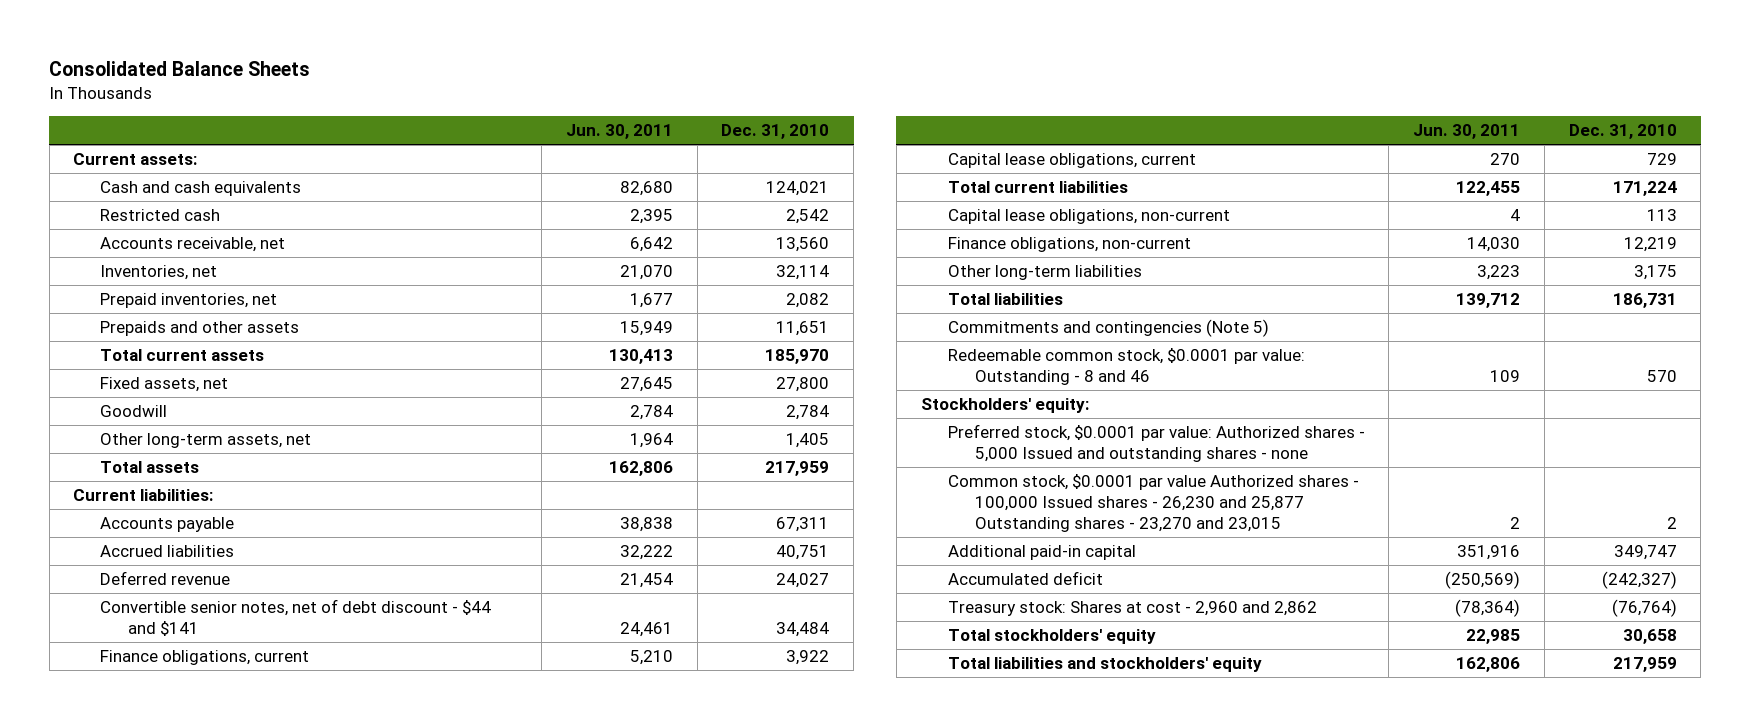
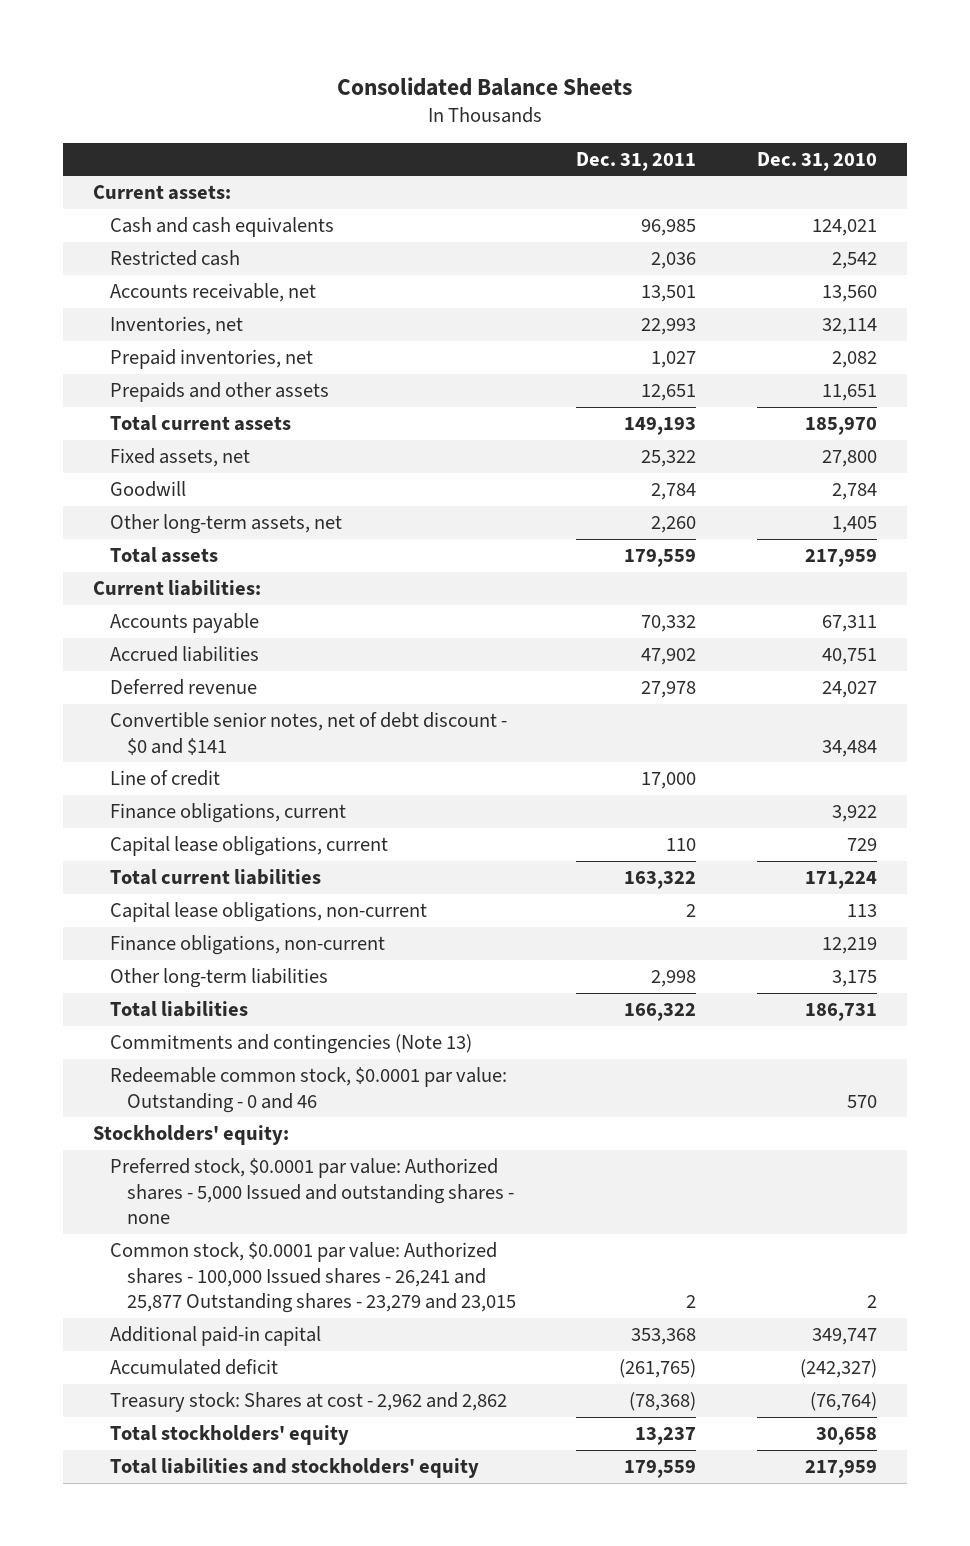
[565,124,673,140] Jun. 30, 2011 -> none
none -> [576,151,697,171] Dec. 31, 2011
[100,599,492,637] Convertible senior notes, net of debt discount - $44 and $141 -> [110,712,508,755] Convertible senior notes, net of debt discount - $0 and $141
none -> [110,770,221,787] Line of credit
[947,319,1269,338] Commitments and contingencies (Note 5) -> [110,1034,473,1055] Commitments and contingencies (Note 13)
[947,348,1305,386] Redeemable common stock, $0.0001 par value: Outstanding - 8 and 46 -> [110,1067,508,1113] Redeemable common stock, $0.0001 par value: Outstanding - 0 and 46
[947,474,1359,533] Common stock, $0.0001 par value Authorized shares - 100,000 Issued shares - 26,230 and 25,877 Outstanding shares - 23,270 and 23,015 -> [110,1242,516,1314] Common stock, $0.0001 par value: Authorized shares - 100,000 Issued shares - 26,241 and 25,877 Outstanding shares - 23,279 and 23,015
[947,601,1317,617] Treasury stock: Shares at cost - 2,960 and 2,862 -> [110,1392,508,1413] Treasury stock: Shares at cost - 2,962 and 2,862

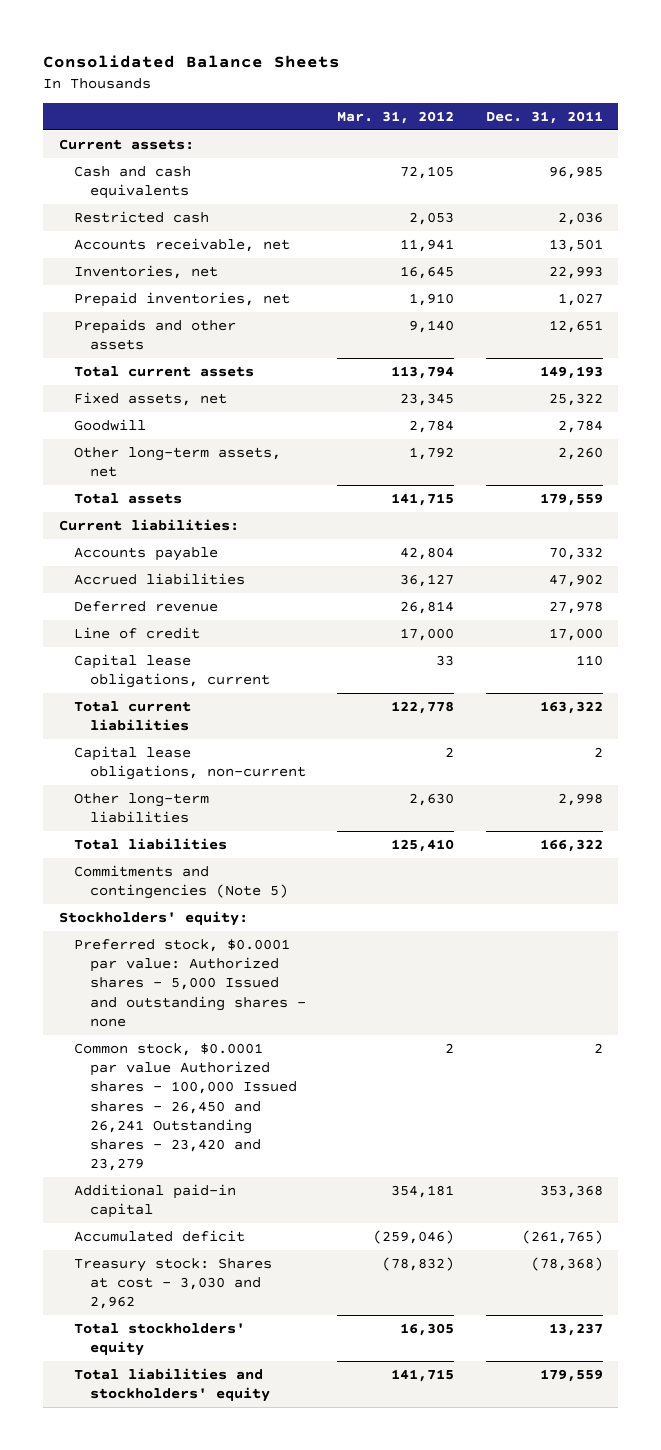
[756,151,877,171] Dec. 31, 2010 -> none
none -> [337,110,455,124] Mar. 31, 2012
[110,712,508,755] Convertible senior notes, net of debt discount - $0 and $141 -> none
[110,803,347,824] Finance obligations, current -> none
[110,935,386,956] Finance obligations, non-current -> none
[110,1067,508,1113] Redeemable common stock, $0.0001 par value: Outstanding - 0 and 46 -> none
[110,1034,473,1055] Commitments and contingencies (Note 13) -> [74,865,288,900] Commitments and contingencies (Note 5)
[110,1242,516,1314] Common stock, $0.0001 par value: Authorized shares - 100,000 Issued shares - 26,241 and 25,877 Outstanding shares - 23,279 and 23,015 -> [74,1043,297,1172] Common stock, $0.0001 par value Authorized shares - 100,000 Issued shares - 26,450 and 26,241 Outstanding shares - 23,420 and 23,279
[110,1392,508,1413] Treasury stock: Shares at cost - 2,962 and 2,862 -> [74,1258,273,1310] Treasury stock: Shares at cost - 3,030 and 2,962

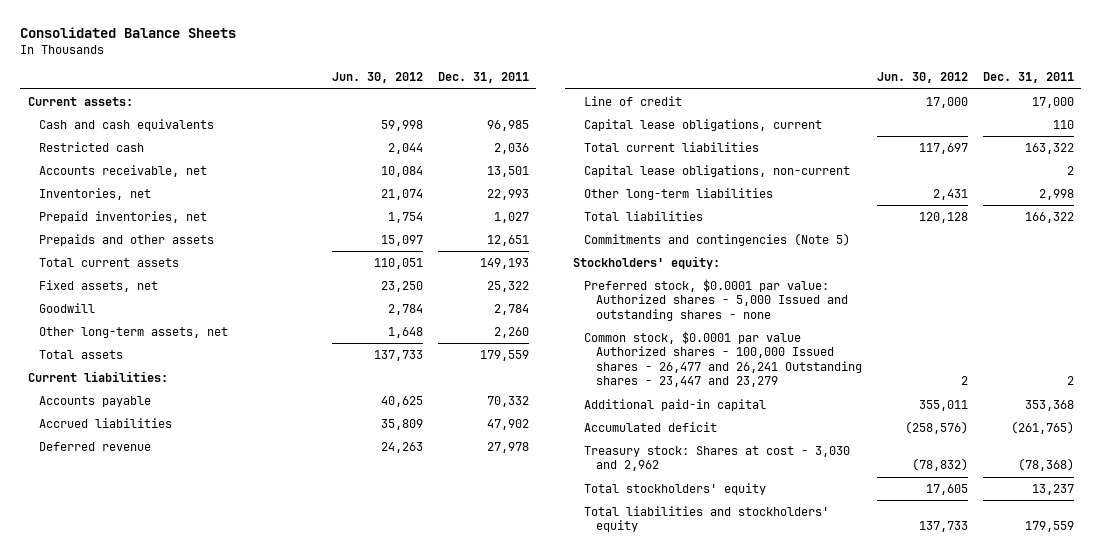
[337,110,455,124] Mar. 31, 2012 -> none
none -> [331,72,423,84] Jun. 30, 2012
[74,1043,297,1172] Common stock, $0.0001 par value Authorized shares - 100,000 Issued shares - 26,450 and 26,241 Outstanding shares - 23,420 and 23,279 -> [584,330,863,388] Common stock, $0.0001 par value Authorized shares - 100,000 Issued shares - 26,477 and 26,241 Outstanding shares - 23,447 and 23,279

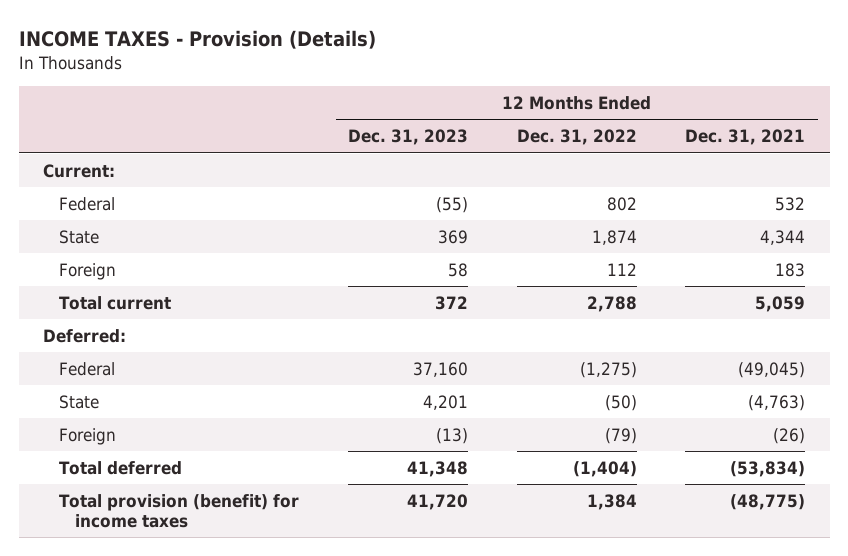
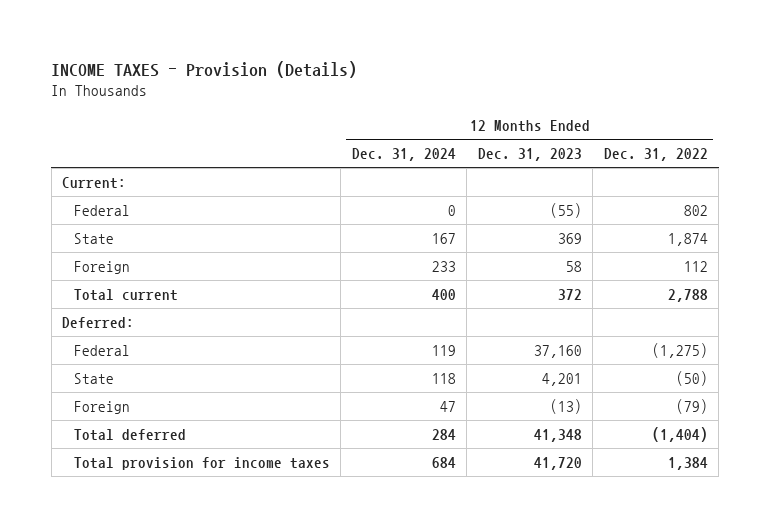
[685,129,806,146] Dec. 31, 2021 -> none
none -> [351,148,456,162] Dec. 31, 2024
[59,493,300,528] Total provision (benefit) for income taxes -> [73,457,330,471] Total provision for income taxes

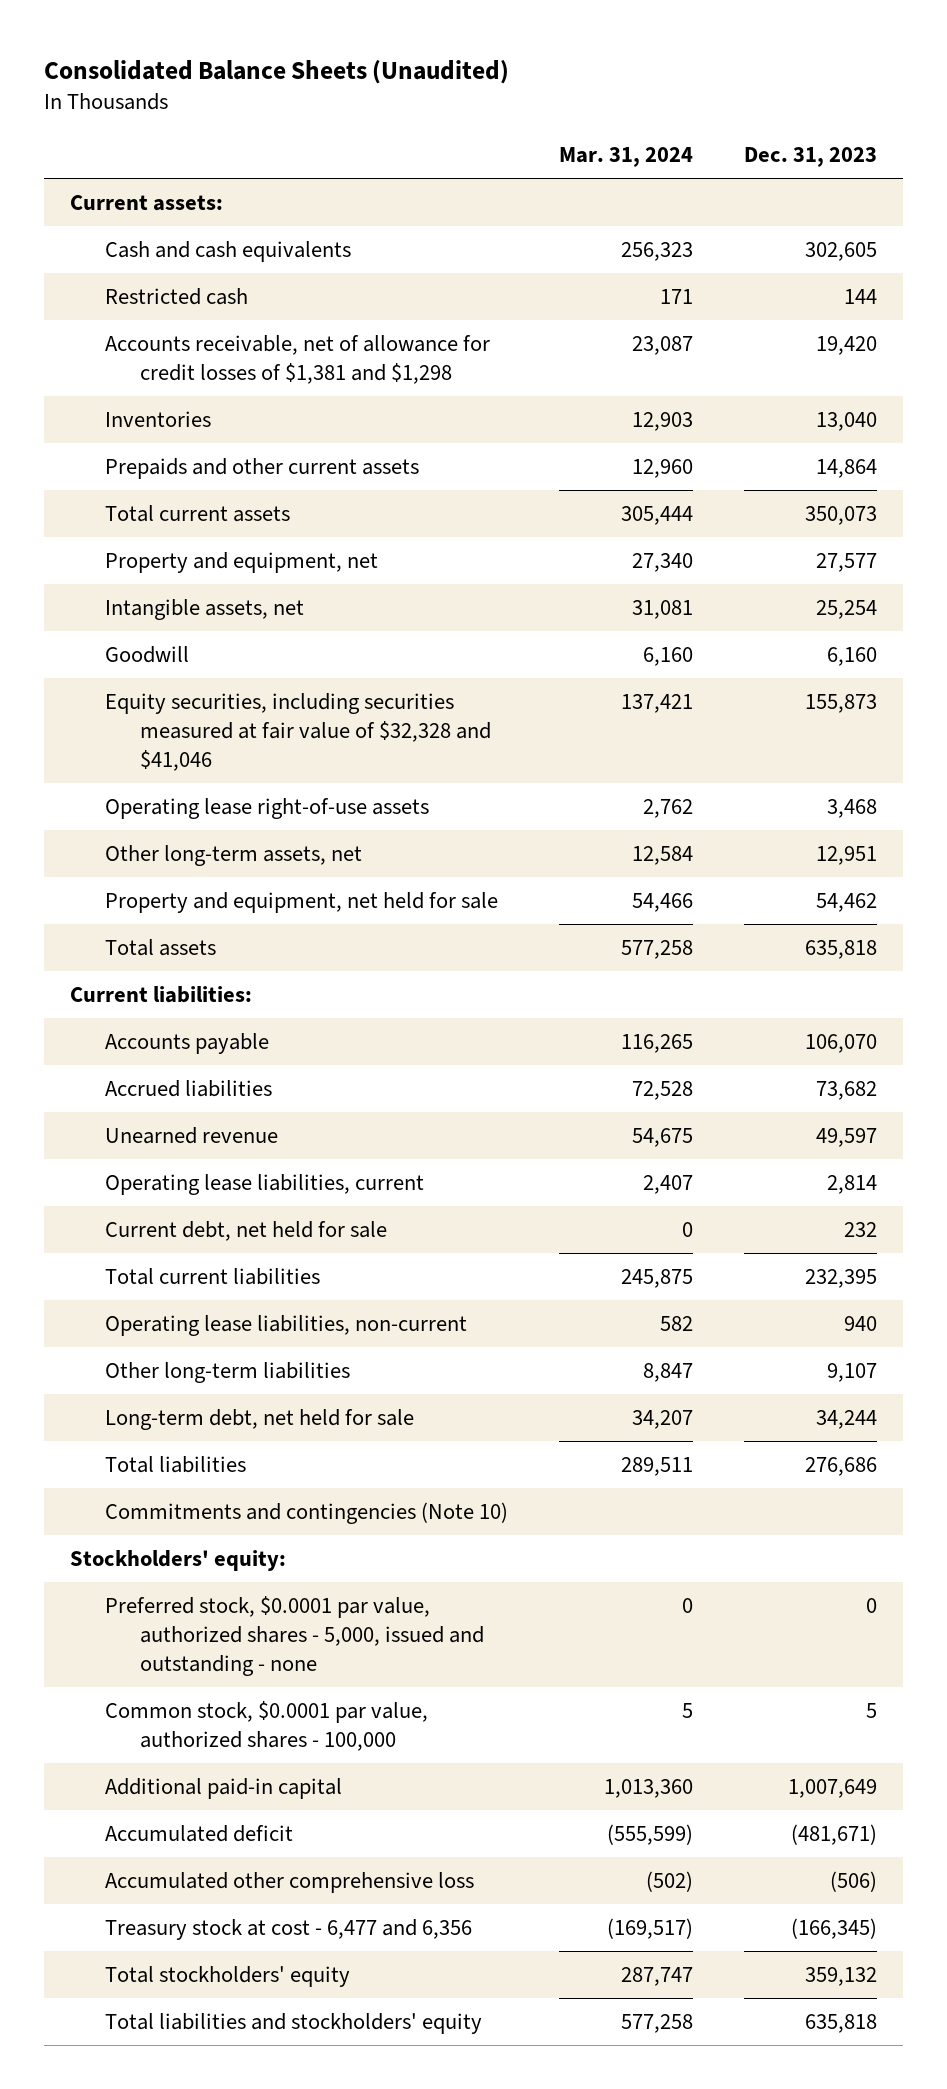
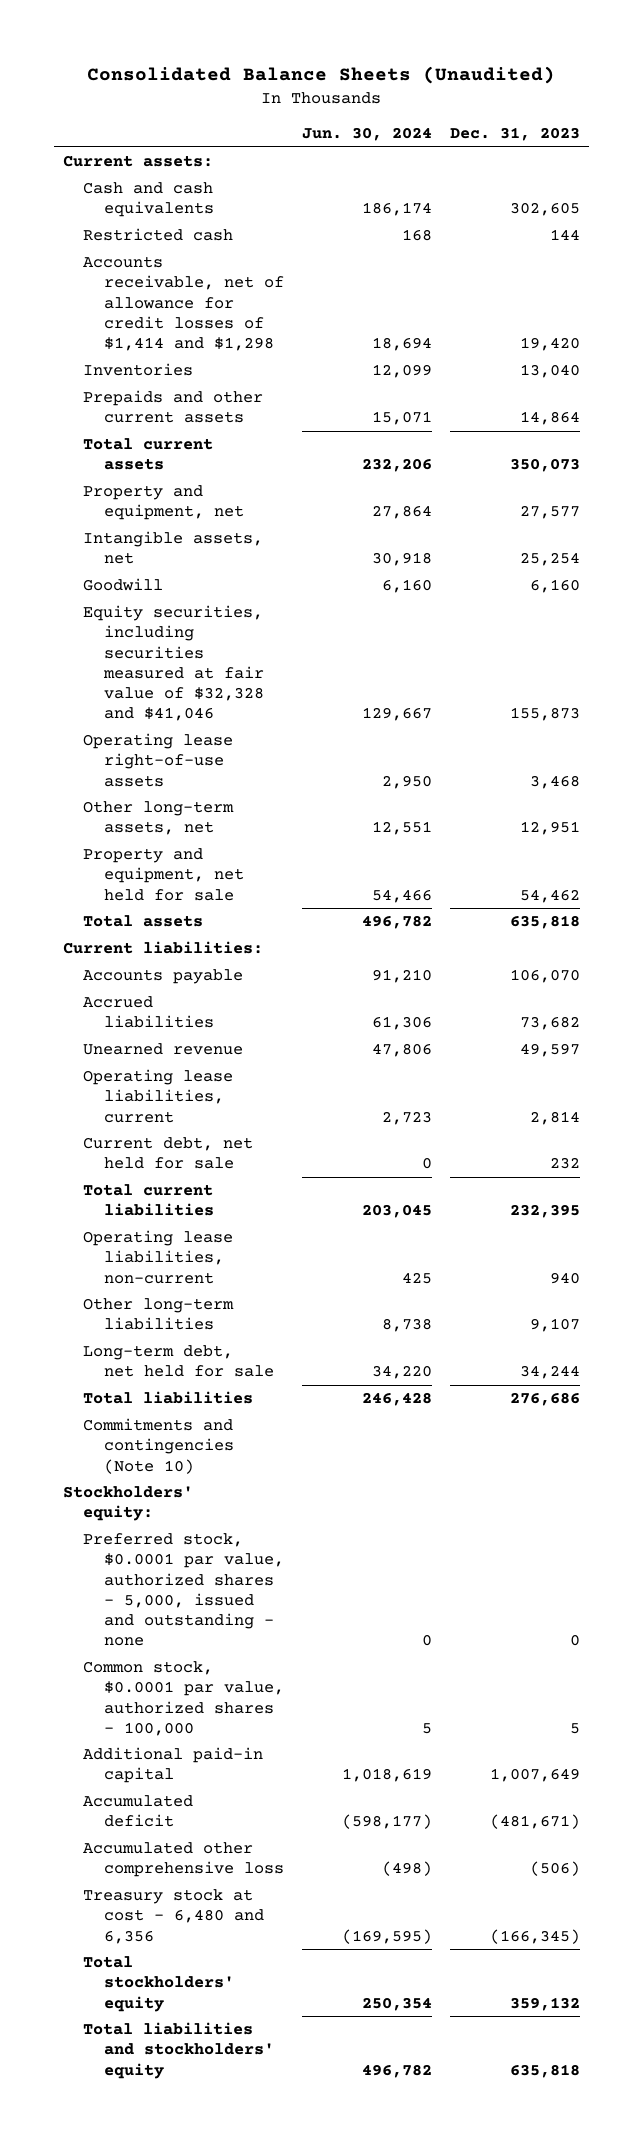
[558,147,693,168] Mar. 31, 2024 -> none
none -> [301,127,432,142] Jun. 30, 2024
[104,334,490,384] Accounts receivable, net of allowance for credit losses of $1,381 and $1,298 -> [83,256,284,352] Accounts receivable, net of allowance for credit losses of $1,414 and $1,298
[104,1918,472,1940] Treasury stock at cost - 6,477 and 6,356 -> [83,1889,264,1944] Treasury stock at cost - 6,480 and 6,356

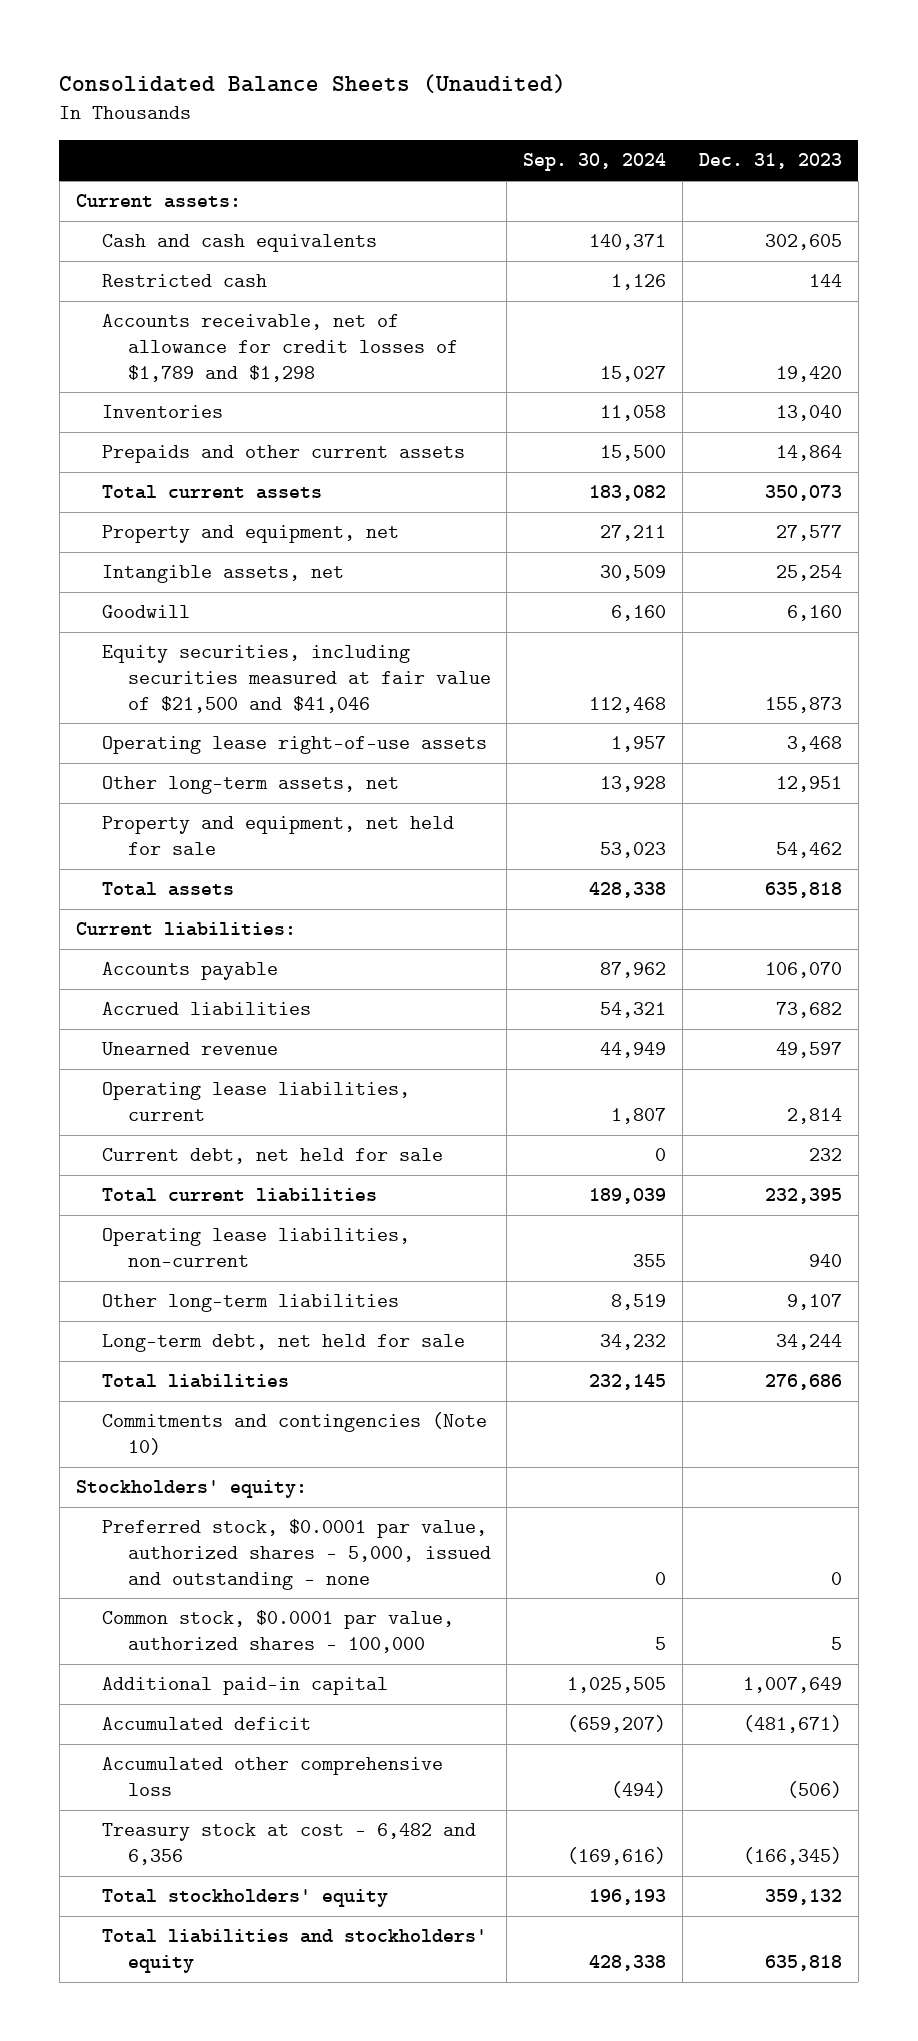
[301,127,432,142] Jun. 30, 2024 -> none
none -> [523,153,667,172] Sep. 30, 2024
[83,256,284,352] Accounts receivable, net of allowance for credit losses of $1,414 and $1,298 -> [101,314,458,382] Accounts receivable, net of allowance for credit losses of $1,789 and $1,298
[83,605,264,722] Equity securities, including securities measured at fair value of $32,328 and $41,046 -> [101,645,491,713] Equity securities, including securities measured at fair value of $21,500 and $41,046
[83,1889,264,1944] Treasury stock at cost - 6,480 and 6,356 -> [101,1823,476,1866] Treasury stock at cost - 6,482 and 6,356

